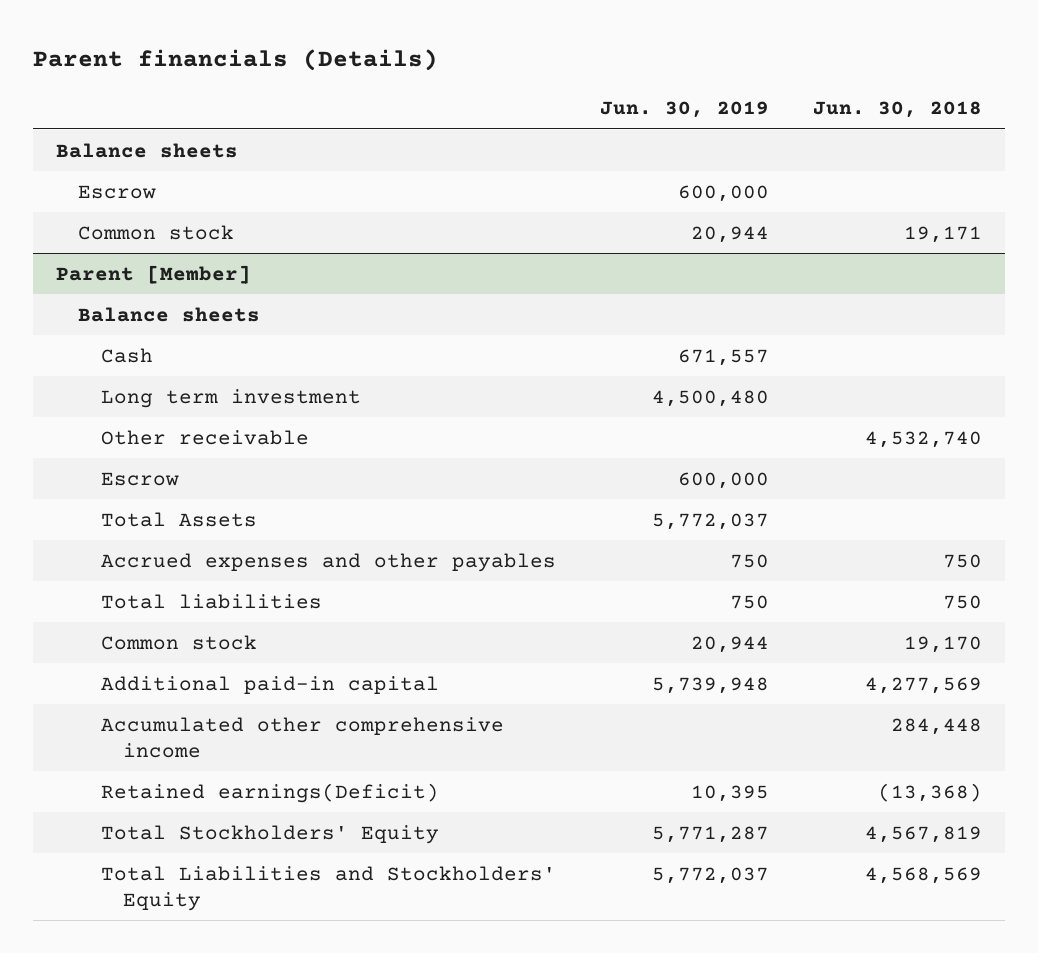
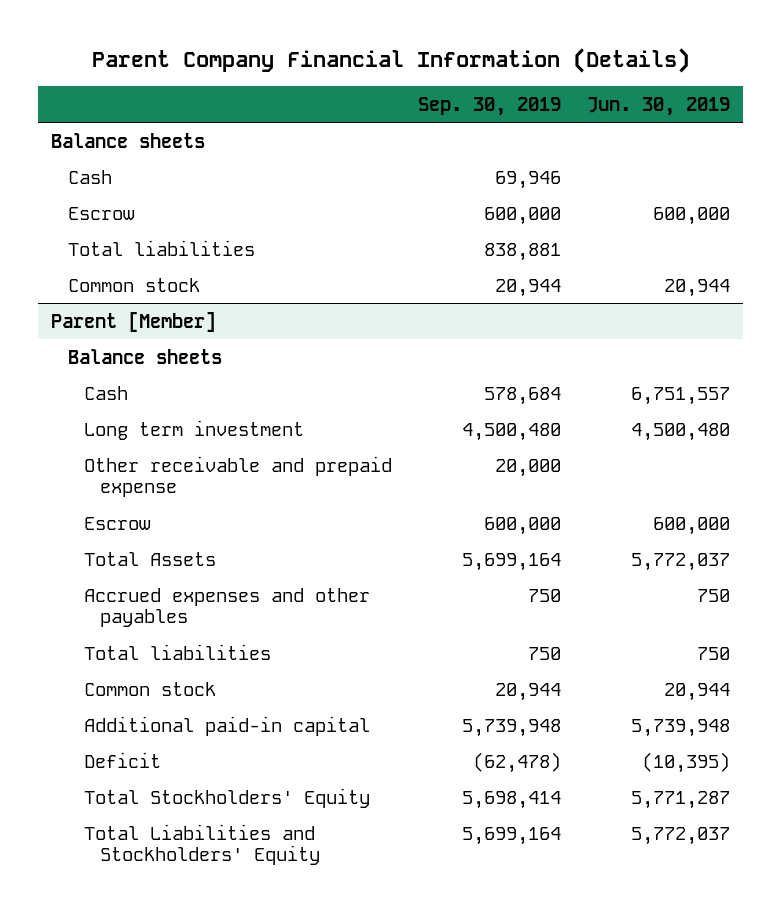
[33,49,439,72] Parent financials (Details) -> [91,48,690,74] Parent Company Financial Information (Details)
[813,101,983,119] Jun. 30, 2018 -> none
none -> [418,96,562,116] Sep. 30, 2019
none -> [67,169,112,184] Cash
none -> [67,239,255,256] Total liabilities
[678,348,770,366] 671,557 -> [631,386,731,405] 6,751,557
[100,429,309,445] Other receivable -> [84,455,393,498] Other receivable and prepaid expense
[100,716,504,758] Accumulated other comprehensive income -> none
[100,782,439,803] Retained earnings(Deficit) -> [84,751,162,768] Deficit
[691,784,770,802] 10,395 -> [642,751,731,773] (10,395)

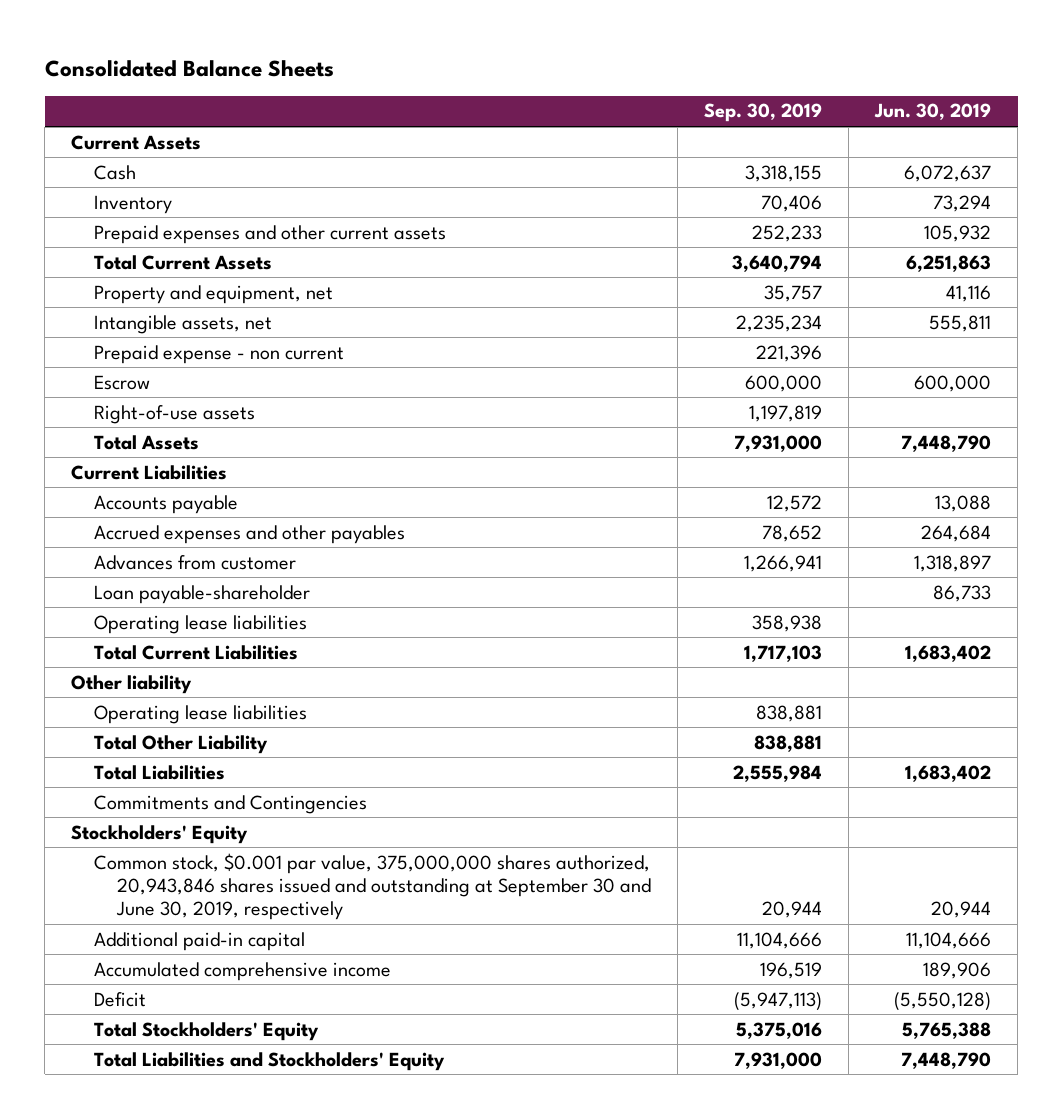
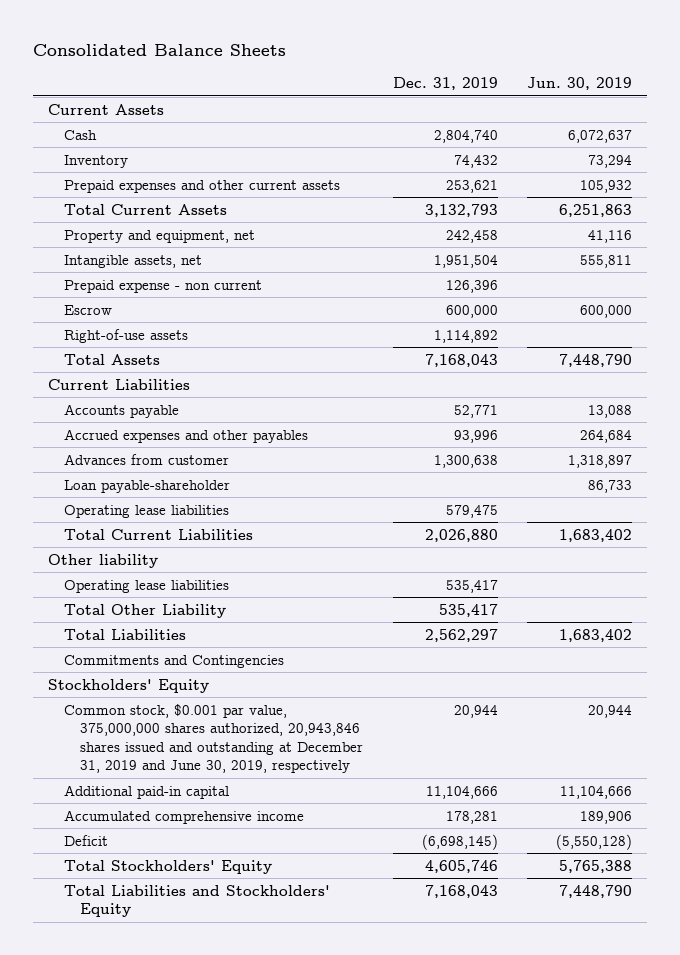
[704,103,823,123] Sep. 30, 2019 -> none
none -> [392,77,498,91] Dec. 31, 2019
[94,852,651,921] Common stock, $0.001 par value, 375,000,000 shares authorized, 20,943,846 shares issued and outstanding at September 30 and June 30, 2019, respectively -> [64,703,363,774] Common stock, $0.001 par value, 375,000,000 shares authorized, 20,943,846 shares issued and outstanding at December 31, 2019 and June 30, 2019, respectively

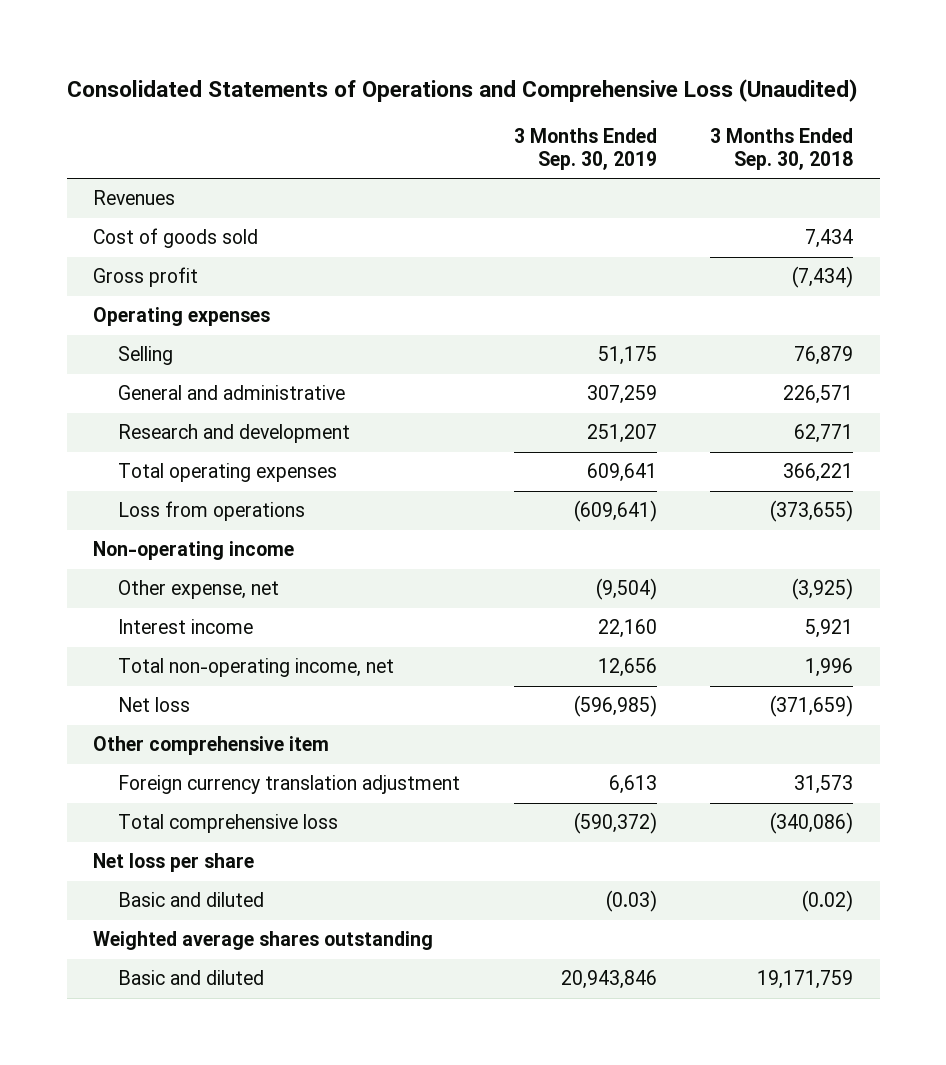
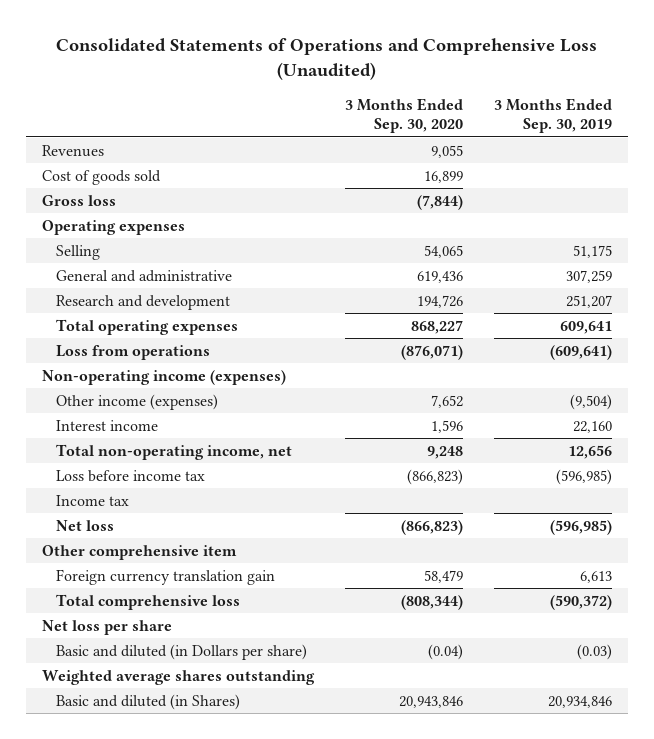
[709,127,853,170] 3 Months Ended Sep. 30, 2018 -> none
none -> [344,97,463,134] 3 Months Ended Sep. 30, 2020
[93,267,199,288] Gross profit -> [41,194,116,206] Gross loss
[93,541,295,561] Non-operating income -> [41,369,286,385] Non-operating income (expenses)
[118,580,280,600] Other expense, net -> [55,393,218,410] Other income (expenses)
none -> [55,469,205,482] Loss before income tax
none -> [55,494,129,506] Income tax
[118,775,461,795] Foreign currency translation adjustment -> [55,568,275,585] Foreign currency translation gain
[118,892,265,908] Basic and diluted -> [55,643,307,660] Basic and diluted (in Dollars per share)
[118,970,265,986] Basic and diluted -> [55,693,240,710] Basic and diluted (in Shares)
[560,970,657,990] 20,943,846 -> [548,695,613,708] 20,934,846

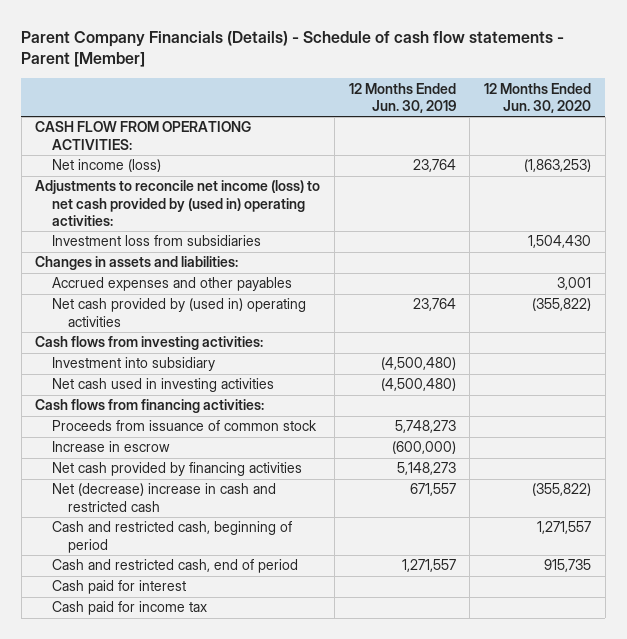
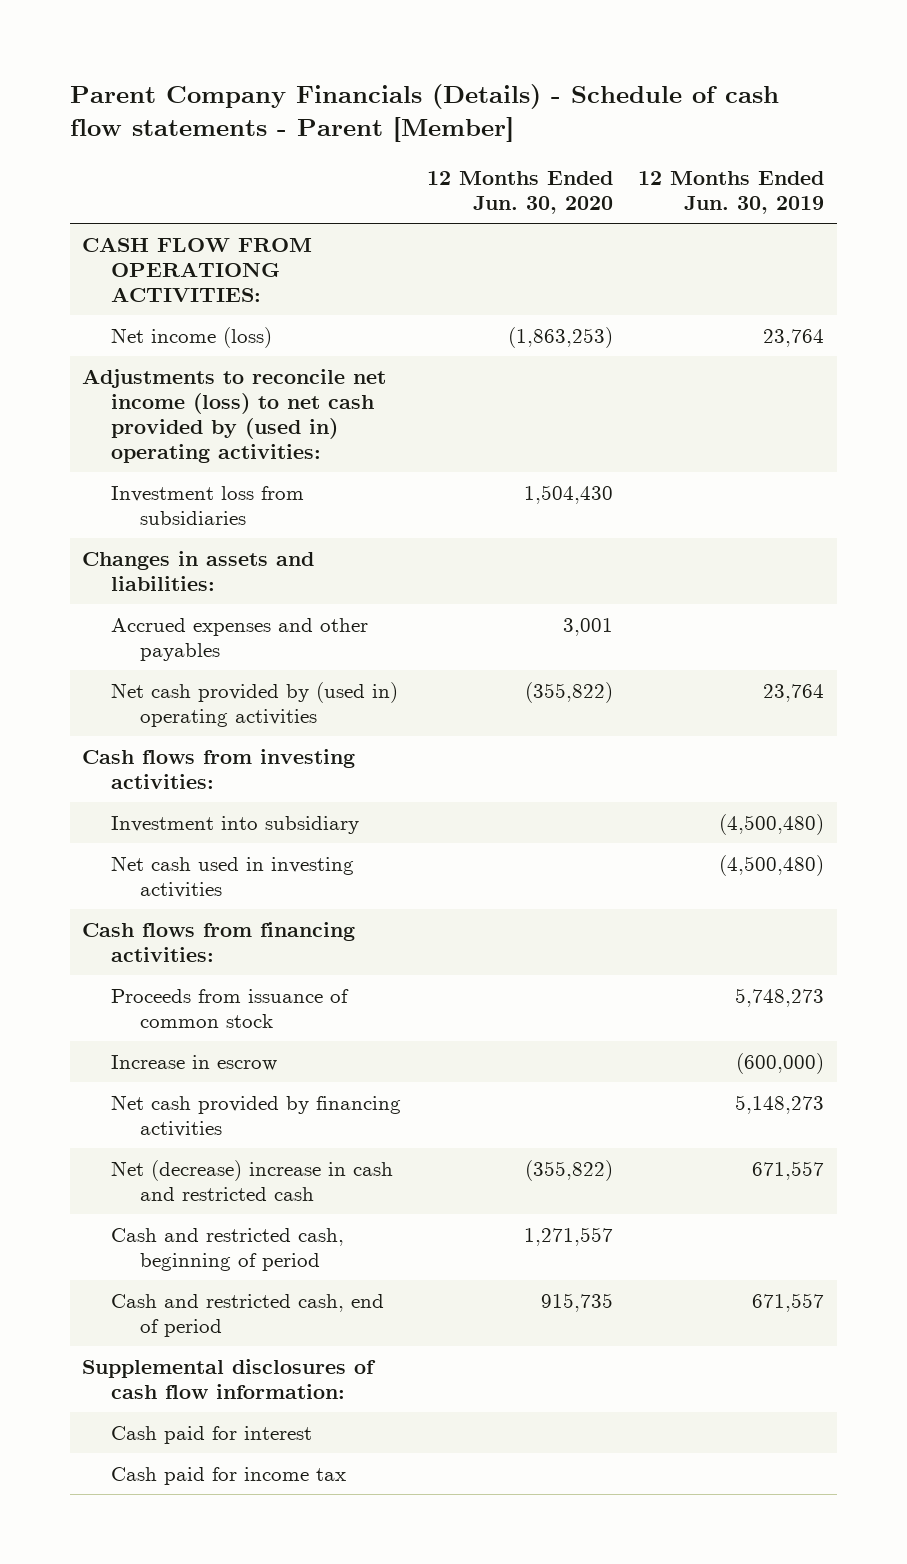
[401,559,456,573] 1,271,557 -> [752,1292,825,1312] 671,557
none -> [82,1358,377,1400] Supplemental disclosures of cash flow information:

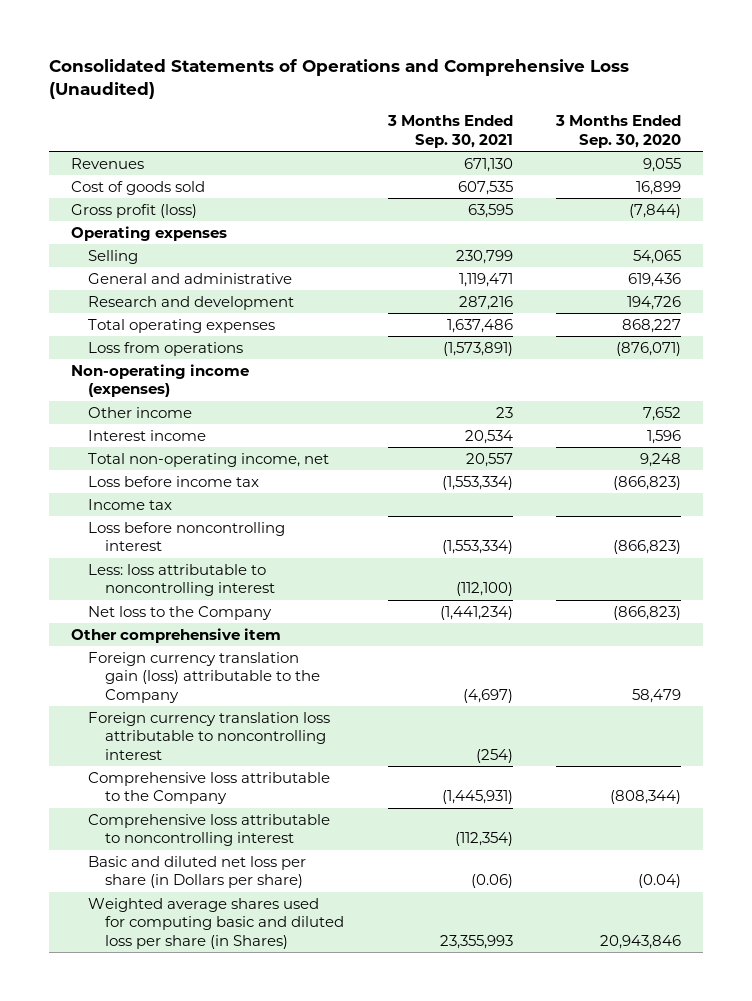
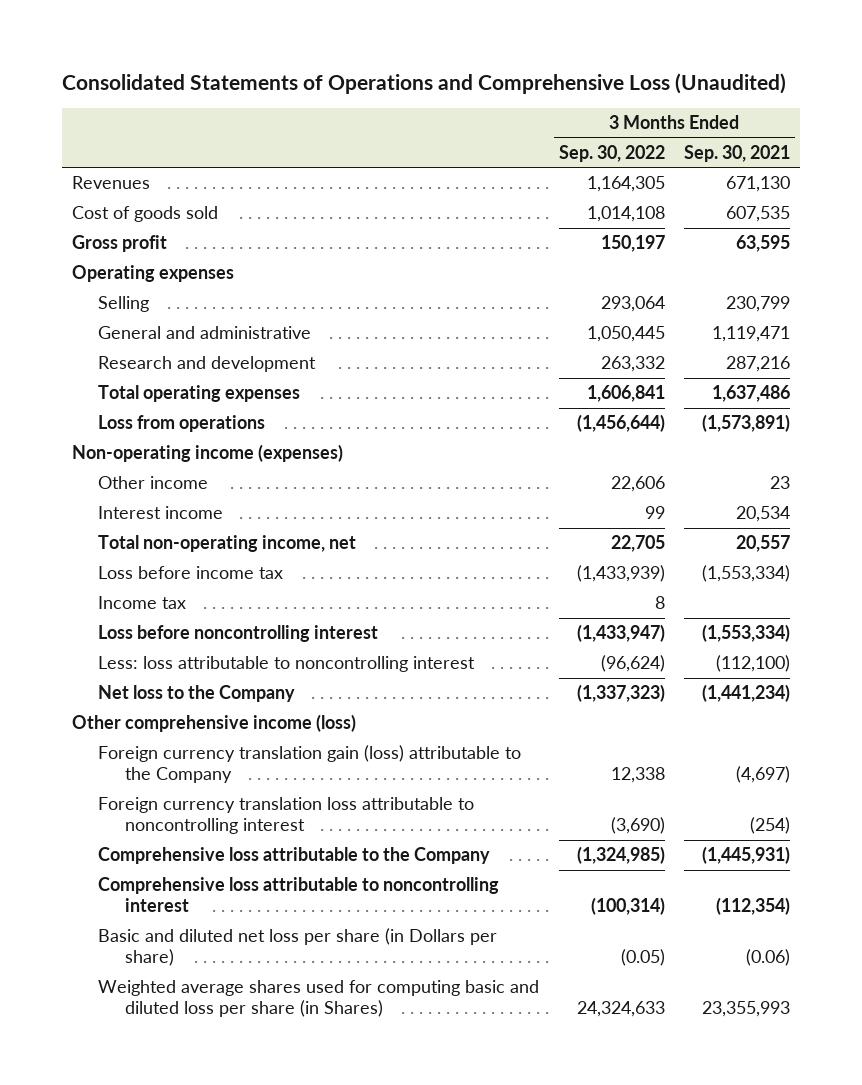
[555,115,682,148] 3 Months Ended Sep. 30, 2020 -> none
none -> [558,144,665,162] Sep. 30, 2022
[70,203,197,218] Gross profit (loss) -> [71,235,167,253] Gross profit
[70,627,281,643] Other comprehensive item -> [71,714,356,733] Other comprehensive income (loss)

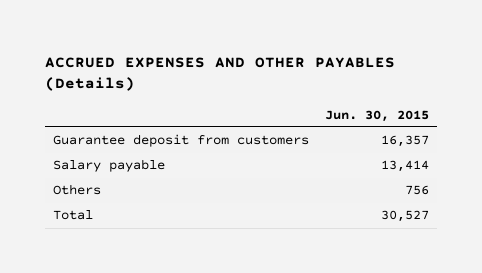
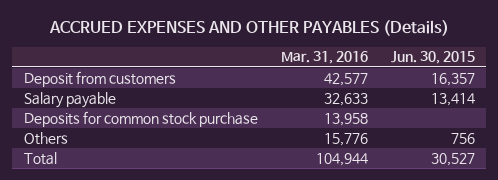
none -> [280,51,368,65] Mar. 31, 2016
[52,134,309,148] Guarantee deposit from customers -> [23,70,176,87] Deposit from customers
none -> [23,110,258,127] Deposits for common stock purchase

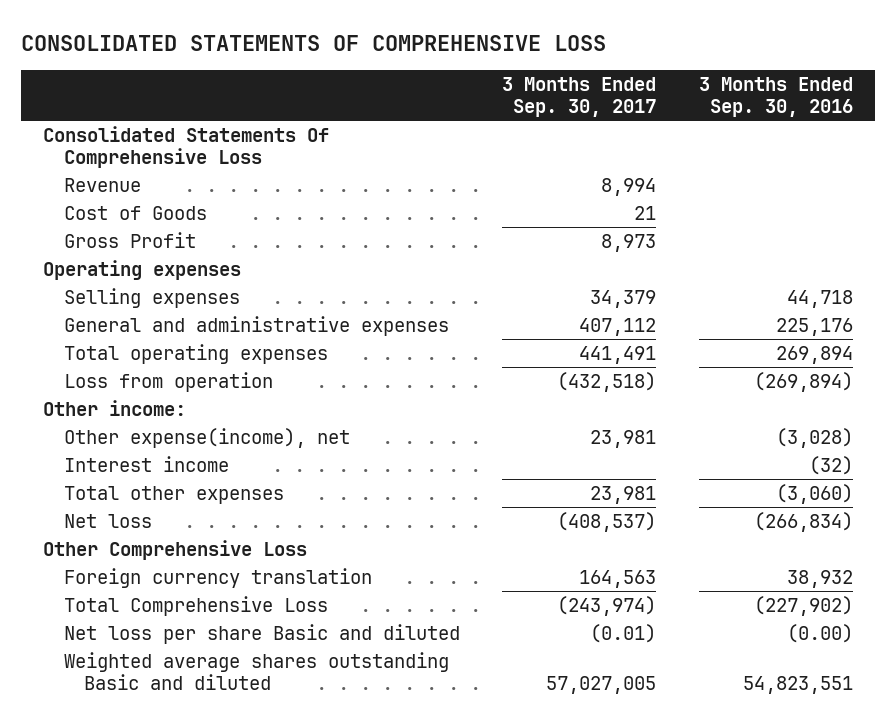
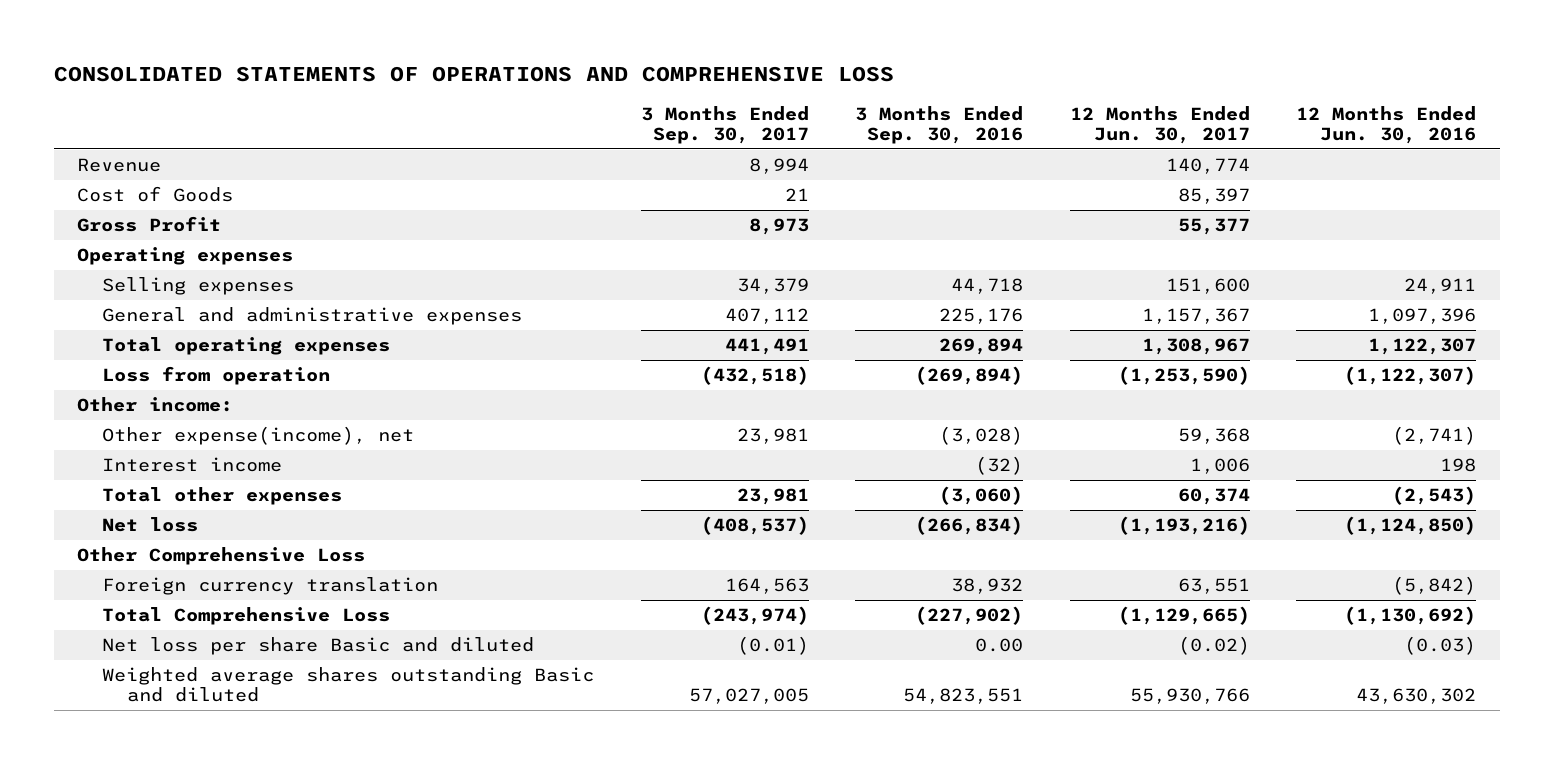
[21,35,607,52] CONSOLIDATED STATEMENTS OF COMPREHENSIVE LOSS -> [54,66,895,83] CONSOLIDATED STATEMENTS OF OPERATIONS AND COMPREHENSIVE LOSS
none -> [1069,105,1250,144] 12 Months Ended Jun. 30, 2017
none -> [1296,105,1477,144] 12 Months Ended Jun. 30, 2016
[42,125,329,169] Consolidated Statements Of Comprehensive Loss -> none
[787,623,854,643] (0.00) -> [975,638,1024,653] 0.00

